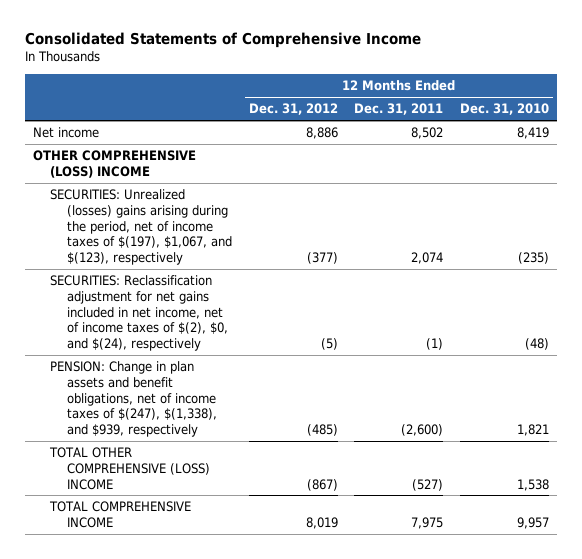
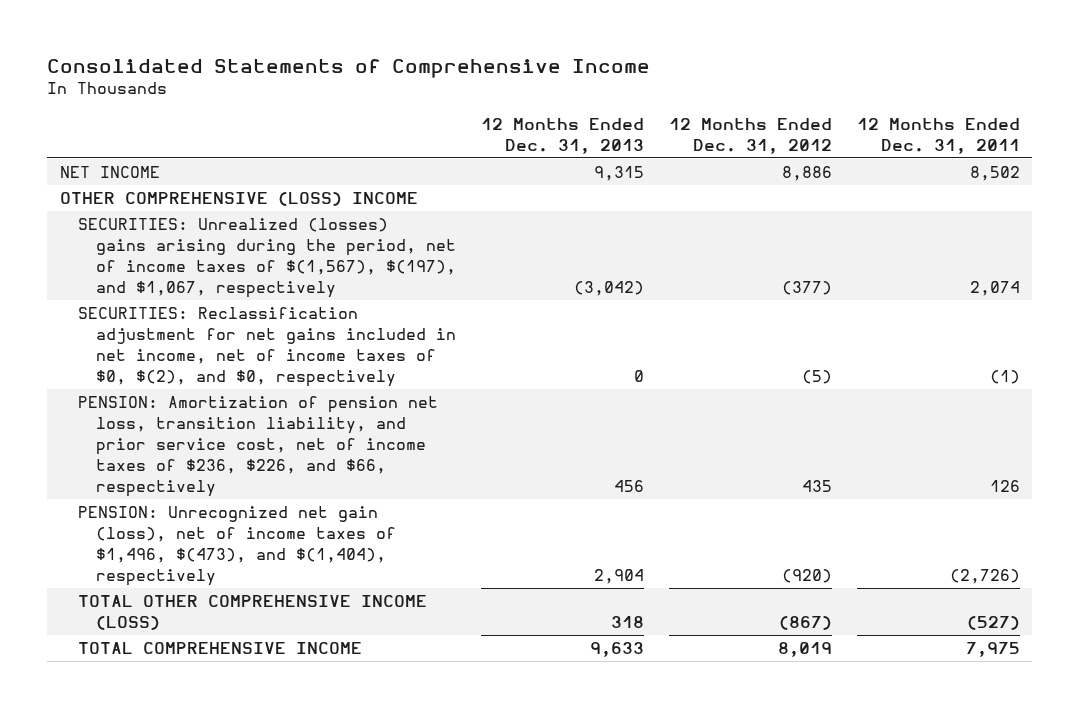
[459,103,549,116] Dec. 31, 2010 -> none
none -> [480,117,644,154] 12 Months Ended Dec. 31, 2013
[33,127,100,139] Net income -> [59,166,160,179] NET INCOME
[50,189,233,265] SECURITIES: Unrealized (losses) gains arising during the period, net of income taxes of $(197), $1,067, and $(123), respectively -> [77,218,456,298] SECURITIES: Unrealized (losses) gains arising during the period, net of income taxes of $(1,567), $(197), and $1,067, respectively
[50,275,229,351] SECURITIES: Reclassification adjustment for net gains included in net income, net of income taxes of $(2), $0, and $(24), respectively -> [77,307,456,387] SECURITIES: Reclassification adjustment for net gains included in net income, net of income taxes of $0, $(2), and $0, respectively
none -> [77,396,438,497] PENSION: Amortization of pension net loss, transition liability, and prior service cost, net of income taxes of $236, $226, and $66, respectively
[50,361,218,437] PENSION: Change in plan assets and benefit obligations, net of income taxes of $(247), $(1,338), and $939, respectively -> [77,506,396,586] PENSION: Unrecognized net gain (loss), net of income taxes of $1,496, $(473), and $(1,404), respectively
[306,423,338,436] (485) -> [781,568,832,583] (920)
[401,423,444,436] (2,600) -> [949,568,1020,584] (2,726)
[49,447,211,490] TOTAL OTHER COMPREHENSIVE (LOSS) INCOME -> [77,595,427,631] TOTAL OTHER COMPREHENSIVE INCOME (LOSS)

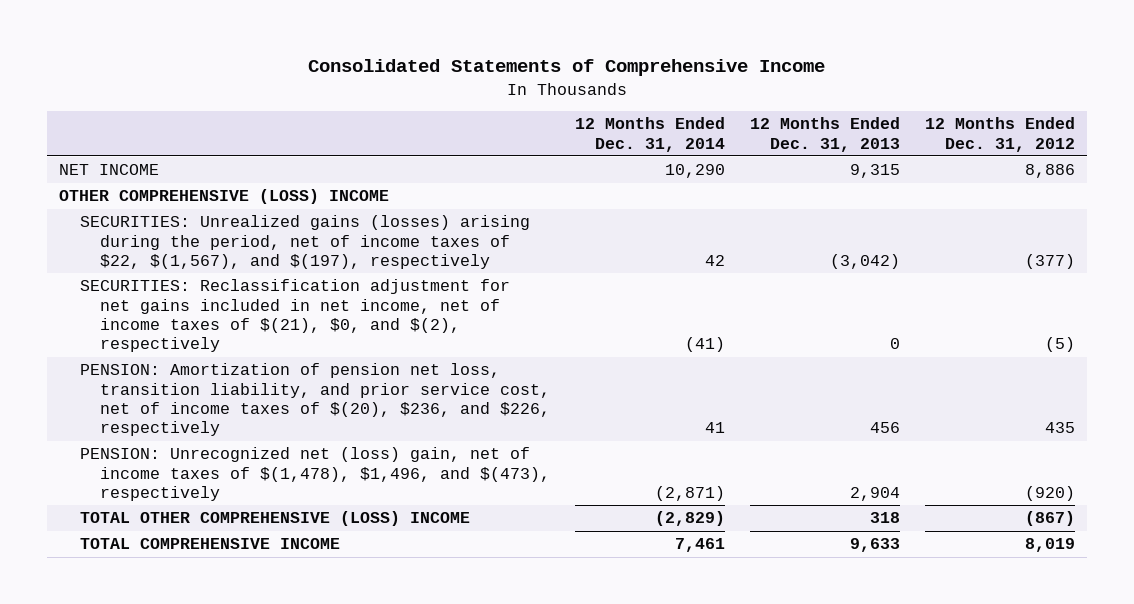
[856,117,1020,154] 12 Months Ended Dec. 31, 2011 -> none
none -> [575,117,726,152] 12 Months Ended Dec. 31, 2014
[77,218,456,298] SECURITIES: Unrealized (losses) gains arising during the period, net of income taxes of $(1,567), $(197), and $1,067, respectively -> [79,215,530,269] SECURITIES: Unrealized gains (losses) arising during the period, net of income taxes of $22, $(1,567), and $(197), respectively
[77,307,456,387] SECURITIES: Reclassification adjustment for net gains included in net income, net of income taxes of $0, $(2), and $0, respectively -> [79,279,510,353] SECURITIES: Reclassification adjustment for net gains included in net income, net of income taxes of $(21), $0, and $(2), respectively
[77,396,438,497] PENSION: Amortization of pension net loss, transition liability, and prior service cost, net of income taxes of $236, $226, and $66, respectively -> [79,363,551,437] PENSION: Amortization of pension net loss, transition liability, and prior service cost, net of income taxes of $(20), $236, and $226, respectively
[77,506,396,586] PENSION: Unrecognized net gain (loss), net of income taxes of $1,496, $(473), and $(1,404), respectively -> [79,447,551,501] PENSION: Unrecognized net (loss) gain, net of income taxes of $(1,478), $1,496, and $(473), respectively
[77,595,427,631] TOTAL OTHER COMPREHENSIVE INCOME (LOSS) -> [79,511,470,527] TOTAL OTHER COMPREHENSIVE (LOSS) INCOME

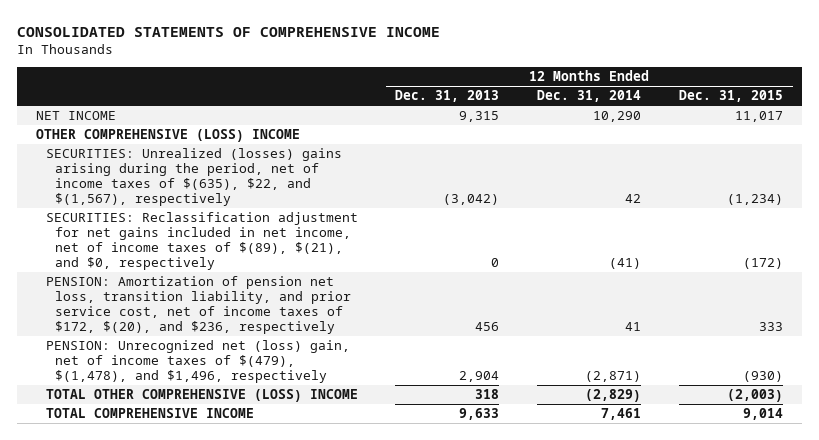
[308,59,826,77] Consolidated Statements of Comprehensive Income -> [17,27,441,38] CONSOLIDATED STATEMENTS OF COMPREHENSIVE INCOME
[924,117,1075,152] 12 Months Ended Dec. 31, 2012 -> none
none -> [679,90,784,103] Dec. 31, 2015
[79,215,530,269] SECURITIES: Unrealized gains (losses) arising during the period, net of income taxes of $22, $(1,567), and $(197), respectively -> [45,148,342,206] SECURITIES: Unrealized (losses) gains arising during the period, net of income taxes of $(635), $22, and $(1,567), respectively
[79,279,510,353] SECURITIES: Reclassification adjustment for net gains included in net income, net of income taxes of $(21), $0, and $(2), respectively -> [45,212,358,270] SECURITIES: Reclassification adjustment for net gains included in net income, net of income taxes of $(89), $(21), and $0, respectively
[79,363,551,437] PENSION: Amortization of pension net loss, transition liability, and prior service cost, net of income taxes of $(20), $236, and $226, respectively -> [45,276,352,334] PENSION: Amortization of pension net loss, transition liability, and prior service cost, net of income taxes of $172, $(20), and $236, respectively
[79,447,551,501] PENSION: Unrecognized net (loss) gain, net of income taxes of $(1,478), $1,496, and $(473), respectively -> [45,340,350,383] PENSION: Unrecognized net (loss) gain, net of income taxes of $(479), $(1,478), and $1,496, respectively

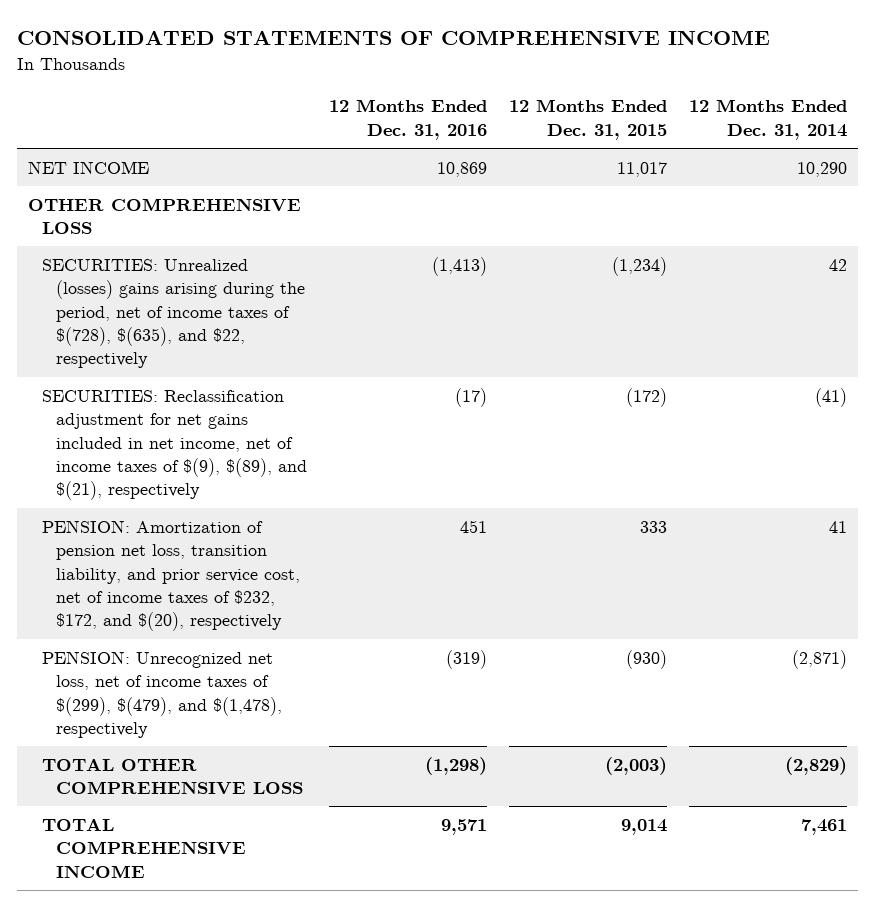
[395,90,500,103] Dec. 31, 2013 -> none
none -> [328,99,487,140] 12 Months Ended Dec. 31, 2016
[36,129,301,143] OTHER COMPREHENSIVE (LOSS) INCOME -> [28,197,302,235] OTHER COMPREHENSIVE LOSS
[45,148,342,206] SECURITIES: Unrealized (losses) gains arising during the period, net of income taxes of $(635), $22, and $(1,567), respectively -> [41,258,305,369] SECURITIES: Unrealized (losses) gains arising during the period, net of income taxes of $(728), $(635), and $22, respectively
[45,212,358,270] SECURITIES: Reclassification adjustment for net gains included in net income, net of income taxes of $(89), $(21), and $0, respectively -> [41,389,307,501] SECURITIES: Reclassification adjustment for net gains included in net income, net of income taxes of $(9), $(89), and $(21), respectively
[45,276,352,334] PENSION: Amortization of pension net loss, transition liability, and prior service cost, net of income taxes of $172, $(20), and $236, respectively -> [41,519,300,632] PENSION: Amortization of pension net loss, transition liability, and prior service cost, net of income taxes of $232, $172, and $(20), respectively
[45,340,350,383] PENSION: Unrecognized net (loss) gain, net of income taxes of $(479), $(1,478), and $1,496, respectively -> [41,650,282,738] PENSION: Unrecognized net loss, net of income taxes of $(299), $(479), and $(1,478), respectively
[45,389,358,403] TOTAL OTHER COMPREHENSIVE (LOSS) INCOME -> [41,757,303,795] TOTAL OTHER COMPREHENSIVE LOSS

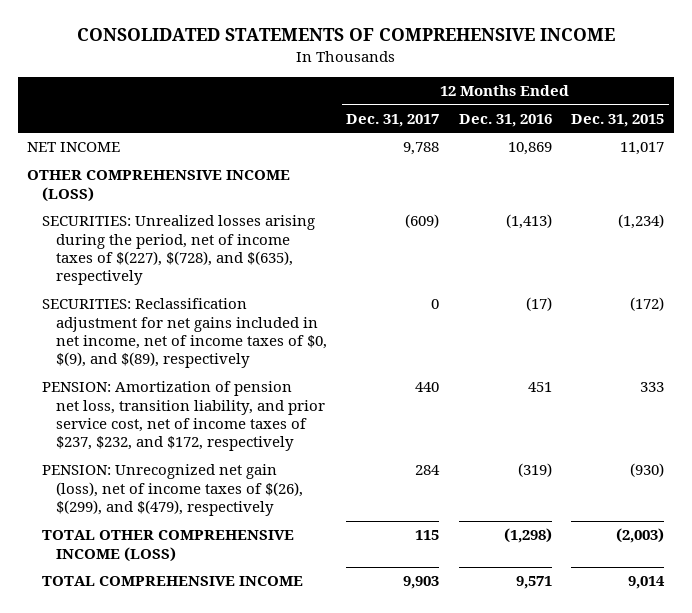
[689,99,848,140] 12 Months Ended Dec. 31, 2014 -> none
none -> [346,113,440,127] Dec. 31, 2017
[28,197,302,235] OTHER COMPREHENSIVE LOSS -> [27,170,291,202] OTHER COMPREHENSIVE INCOME (LOSS)
[41,258,305,369] SECURITIES: Unrealized (losses) gains arising during the period, net of income taxes of $(728), $(635), and $22, respectively -> [41,215,315,286] SECURITIES: Unrealized losses arising during the period, net of income taxes of $(227), $(728), and $(635), respectively
[41,389,307,501] SECURITIES: Reclassification adjustment for net gains included in net income, net of income taxes of $(9), $(89), and $(21), respectively -> [41,298,328,369] SECURITIES: Reclassification adjustment for net gains included in net income, net of income taxes of $0, $(9), and $(89), respectively
[41,519,300,632] PENSION: Amortization of pension net loss, transition liability, and prior service cost, net of income taxes of $232, $172, and $(20), respectively -> [41,381,326,452] PENSION: Amortization of pension net loss, transition liability, and prior service cost, net of income taxes of $237, $232, and $172, respectively
[41,650,282,738] PENSION: Unrecognized net loss, net of income taxes of $(299), $(479), and $(1,478), respectively -> [41,464,304,517] PENSION: Unrecognized net gain (loss), net of income taxes of $(26), $(299), and $(479), respectively
[41,757,303,795] TOTAL OTHER COMPREHENSIVE LOSS -> [41,530,294,562] TOTAL OTHER COMPREHENSIVE INCOME (LOSS)

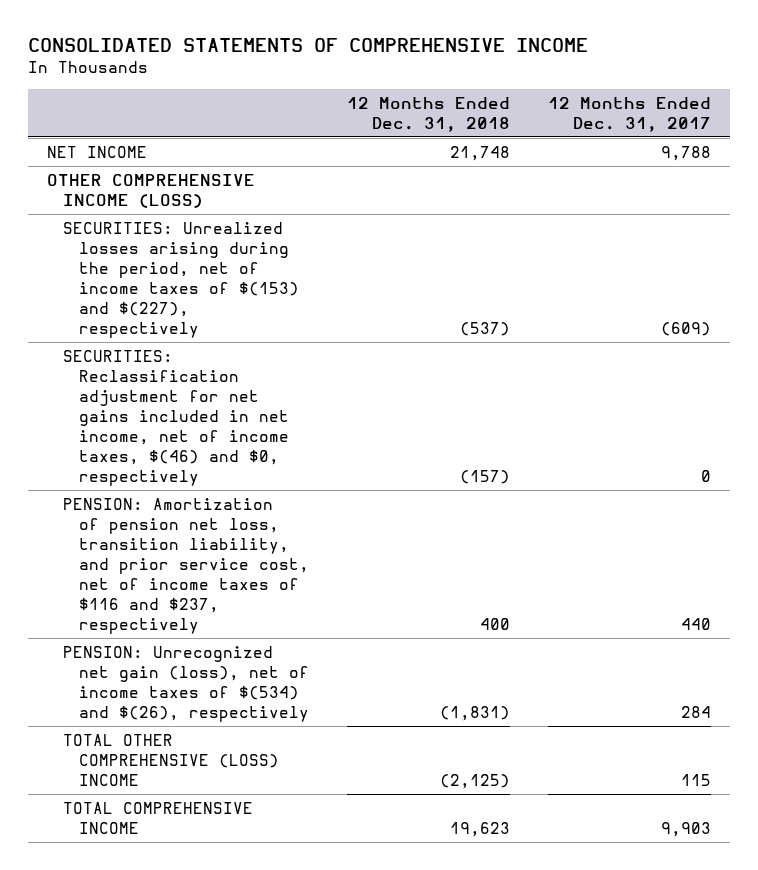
[458,113,552,127] Dec. 31, 2016 -> none
[571,113,665,127] Dec. 31, 2015 -> none
none -> [347,96,511,132] 12 Months Ended Dec. 31, 2018
[41,215,315,286] SECURITIES: Unrealized losses arising during the period, net of income taxes of $(227), $(728), and $(635), respectively -> [62,221,300,338] SECURITIES: Unrealized losses arising during the period, net of income taxes of $(153) and $(227), respectively
[41,298,328,369] SECURITIES: Reclassification adjustment for net gains included in net income, net of income taxes of $0, $(9), and $(89), respectively -> [62,349,290,486] SECURITIES: Reclassification adjustment for net gains included in net income, net of income taxes, $(46) and $0, respectively
[41,381,326,452] PENSION: Amortization of pension net loss, transition liability, and prior service cost, net of income taxes of $237, $232, and $172, respectively -> [62,497,310,634] PENSION: Amortization of pension net loss, transition liability, and prior service cost, net of income taxes of $116 and $237, respectively
[41,464,304,517] PENSION: Unrecognized net gain (loss), net of income taxes of $(26), $(299), and $(479), respectively -> [62,645,310,722] PENSION: Unrecognized net gain (loss), net of income taxes of $(534) and $(26), respectively
[41,530,294,562] TOTAL OTHER COMPREHENSIVE INCOME (LOSS) -> [62,733,280,786] TOTAL OTHER COMPREHENSIVE (LOSS) INCOME

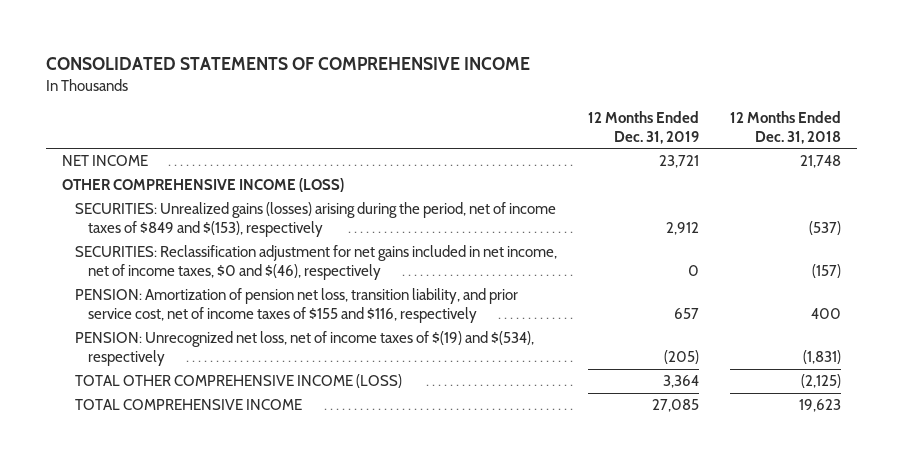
[548,96,712,132] 12 Months Ended Dec. 31, 2017 -> none
none -> [588,111,700,144] 12 Months Ended Dec. 31, 2019
[62,221,300,338] SECURITIES: Unrealized losses arising during the period, net of income taxes of $(153) and $(227), respectively -> [75,202,557,237] SECURITIES: Unrealized gains (losses) arising during the period, net of income taxes of $849 and $(153), respectively
[62,349,290,486] SECURITIES: Reclassification adjustment for net gains included in net income, net of income taxes, $(46) and $0, respectively -> [75,245,558,280] SECURITIES: Reclassification adjustment for net gains included in net income, net of income taxes, $0 and $(46), respectively
[62,497,310,634] PENSION: Amortization of pension net loss, transition liability, and prior service cost, net of income taxes of $116 and $237, respectively -> [75,288,519,323] PENSION: Amortization of pension net loss, transition liability, and prior service cost, net of income taxes of $155 and $116, respectively
[62,645,310,722] PENSION: Unrecognized net gain (loss), net of income taxes of $(534) and $(26), respectively -> [75,331,535,366] PENSION: Unrecognized net loss, net of income taxes of $(19) and $(534), respectively
[62,733,280,786] TOTAL OTHER COMPREHENSIVE (LOSS) INCOME -> [75,374,403,389] TOTAL OTHER COMPREHENSIVE INCOME (LOSS)

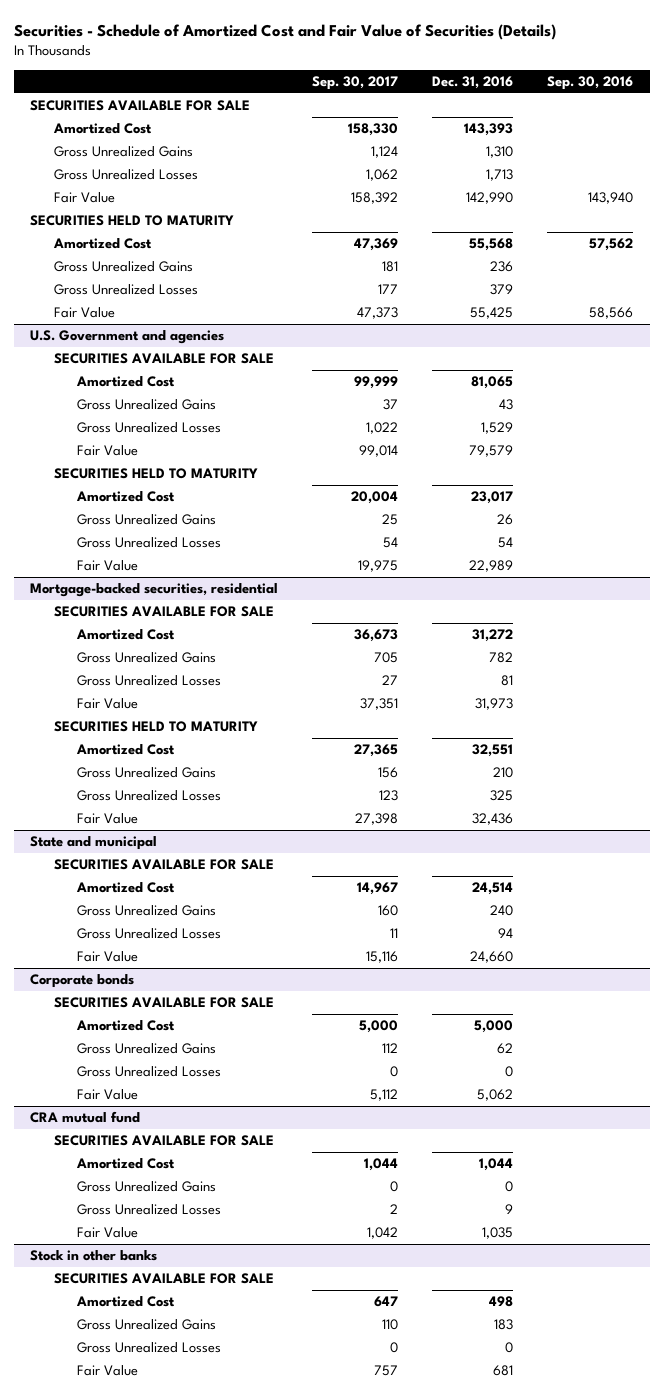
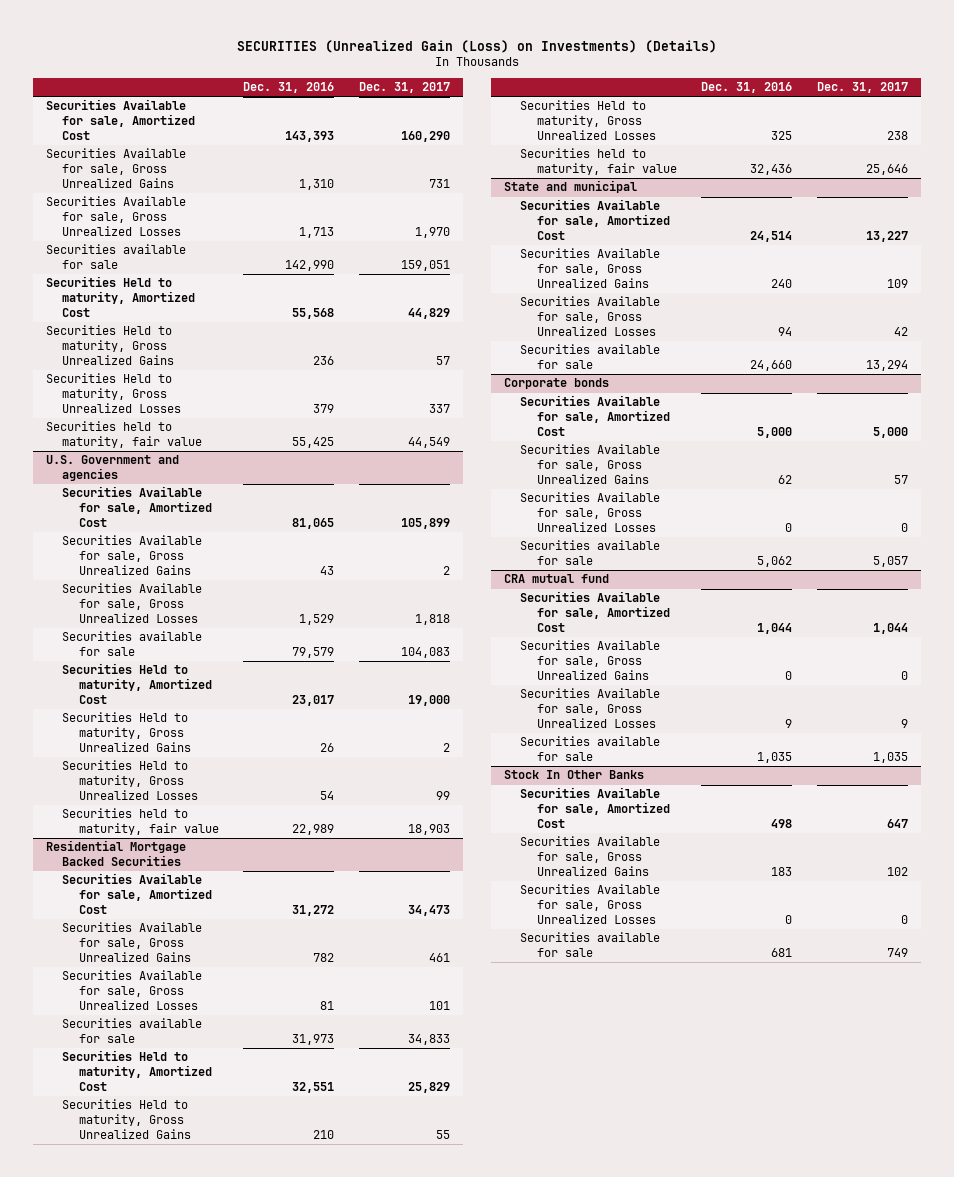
[13,23,556,40] Securities - Schedule of Amortized Cost and Fair Value of Securities (Details) -> [236,39,717,53] SECURITIES (Unrealized Gain (Loss) on Investments) (Details)
[312,76,399,91] Sep. 30, 2017 -> none
[546,76,633,91] Sep. 30, 2016 -> none
none -> [359,82,451,94] Dec. 31, 2017
[30,100,251,112] SECURITIES AVAILABLE FOR SALE -> none
[30,215,235,227] SECURITIES HELD TO MATURITY -> none
[52,123,152,135] Amortized Cost -> [45,99,196,141] Securities Available for sale, Amortized Cost
[53,146,193,158] Gross Unrealized Gains -> [45,148,186,189] Securities Available for sale, Gross Unrealized Gains
[53,169,198,181] Gross Unrealized Losses -> [45,196,186,237] Securities Available for sale, Gross Unrealized Losses
[53,192,115,204] Fair Value -> [45,244,186,270] Securities available for sale
[52,238,152,250] Amortized Cost -> [45,276,196,318] Securities Held to maturity, Amortized Cost
[53,261,193,273] Gross Unrealized Gains -> [45,325,175,366] Securities Held to maturity, Gross Unrealized Gains
[53,284,198,296] Gross Unrealized Losses -> [45,373,182,414] Securities Held to maturity, Gross Unrealized Losses
[53,307,115,319] Fair Value -> [45,421,203,449] Securities held to maturity, fair value
[53,353,274,365] SECURITIES AVAILABLE FOR SALE -> none
[53,468,258,480] SECURITIES HELD TO MATURITY -> none
[53,606,274,618] SECURITIES AVAILABLE FOR SALE -> none
[53,721,258,733] SECURITIES HELD TO MATURITY -> none
[75,376,175,388] Amortized Cost -> [62,486,212,528] Securities Available for sale, Amortized Cost
[76,399,216,411] Gross Unrealized Gains -> [62,535,203,576] Securities Available for sale, Gross Unrealized Gains
[76,422,221,434] Gross Unrealized Losses -> [62,583,203,624] Securities Available for sale, Gross Unrealized Losses
[76,445,138,457] Fair Value -> [62,631,203,657] Securities available for sale
[75,491,175,503] Amortized Cost -> [62,663,212,705] Securities Held to maturity, Amortized Cost
[76,514,216,526] Gross Unrealized Gains -> [62,712,191,753] Securities Held to maturity, Gross Unrealized Gains
[76,537,221,549] Gross Unrealized Losses -> [62,760,198,801] Securities Held to maturity, Gross Unrealized Losses
[76,560,138,572] Fair Value -> [62,808,219,836] Securities held to maturity, fair value
[30,583,279,598] Mortgage-backed securities, residential -> [45,840,186,867] Residential Mortgage Backed Securities
[75,629,175,641] Amortized Cost -> [62,873,212,915] Securities Available for sale, Amortized Cost
[76,652,216,664] Gross Unrealized Gains -> [62,922,203,963] Securities Available for sale, Gross Unrealized Gains
[76,675,221,687] Gross Unrealized Losses -> [62,970,203,1011] Securities Available for sale, Gross Unrealized Losses
[76,698,138,710] Fair Value -> [62,1018,203,1044] Securities available for sale
[75,744,175,756] Amortized Cost -> [62,1050,212,1092] Securities Held to maturity, Amortized Cost
[76,767,216,779] Gross Unrealized Gains -> [62,1099,191,1140] Securities Held to maturity, Gross Unrealized Gains
[76,790,221,802] Gross Unrealized Losses -> [520,100,656,141] Securities Held to maturity, Gross Unrealized Losses
[76,813,138,825] Fair Value -> [520,148,677,176] Securities held to maturity, fair value
[53,859,274,871] SECURITIES AVAILABLE FOR SALE -> none
[75,882,175,894] Amortized Cost -> [520,199,670,241] Securities Available for sale, Amortized Cost
[76,905,216,917] Gross Unrealized Gains -> [520,248,661,289] Securities Available for sale, Gross Unrealized Gains
[76,928,221,940] Gross Unrealized Losses -> [520,296,661,337] Securities Available for sale, Gross Unrealized Losses
[76,951,138,963] Fair Value -> [520,344,661,370] Securities available for sale
[53,997,274,1009] SECURITIES AVAILABLE FOR SALE -> none
[75,1020,175,1032] Amortized Cost -> [520,395,670,437] Securities Available for sale, Amortized Cost
[76,1043,216,1055] Gross Unrealized Gains -> [520,444,661,485] Securities Available for sale, Gross Unrealized Gains
[76,1066,221,1078] Gross Unrealized Losses -> [520,492,661,533] Securities Available for sale, Gross Unrealized Losses
[76,1089,138,1101] Fair Value -> [520,540,661,566] Securities available for sale
[53,1135,274,1147] SECURITIES AVAILABLE FOR SALE -> none
[53,1273,274,1285] SECURITIES AVAILABLE FOR SALE -> none
[75,1158,175,1170] Amortized Cost -> [520,591,670,633] Securities Available for sale, Amortized Cost
[76,1181,216,1193] Gross Unrealized Gains -> [520,640,661,681] Securities Available for sale, Gross Unrealized Gains
[76,1204,221,1216] Gross Unrealized Losses -> [520,688,661,729] Securities Available for sale, Gross Unrealized Losses
[76,1227,138,1239] Fair Value -> [520,736,661,762] Securities available for sale
[30,1250,158,1262] Stock in other banks -> [503,770,644,780] Stock In Other Banks
[75,1296,175,1308] Amortized Cost -> [520,787,670,829] Securities Available for sale, Amortized Cost
[76,1319,216,1331] Gross Unrealized Gains -> [520,836,661,877] Securities Available for sale, Gross Unrealized Gains
[76,1342,221,1354] Gross Unrealized Losses -> [520,884,661,925] Securities Available for sale, Gross Unrealized Losses
[76,1365,138,1377] Fair Value -> [520,932,661,958] Securities available for sale

